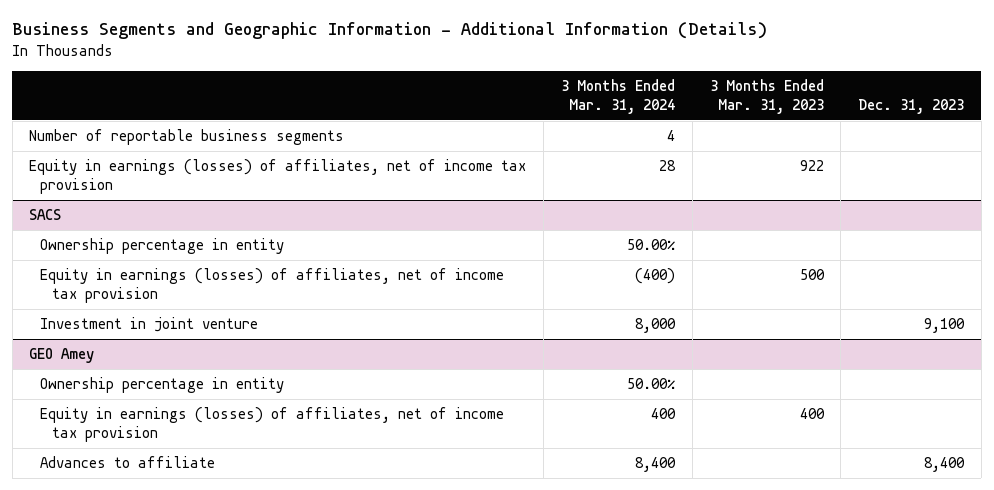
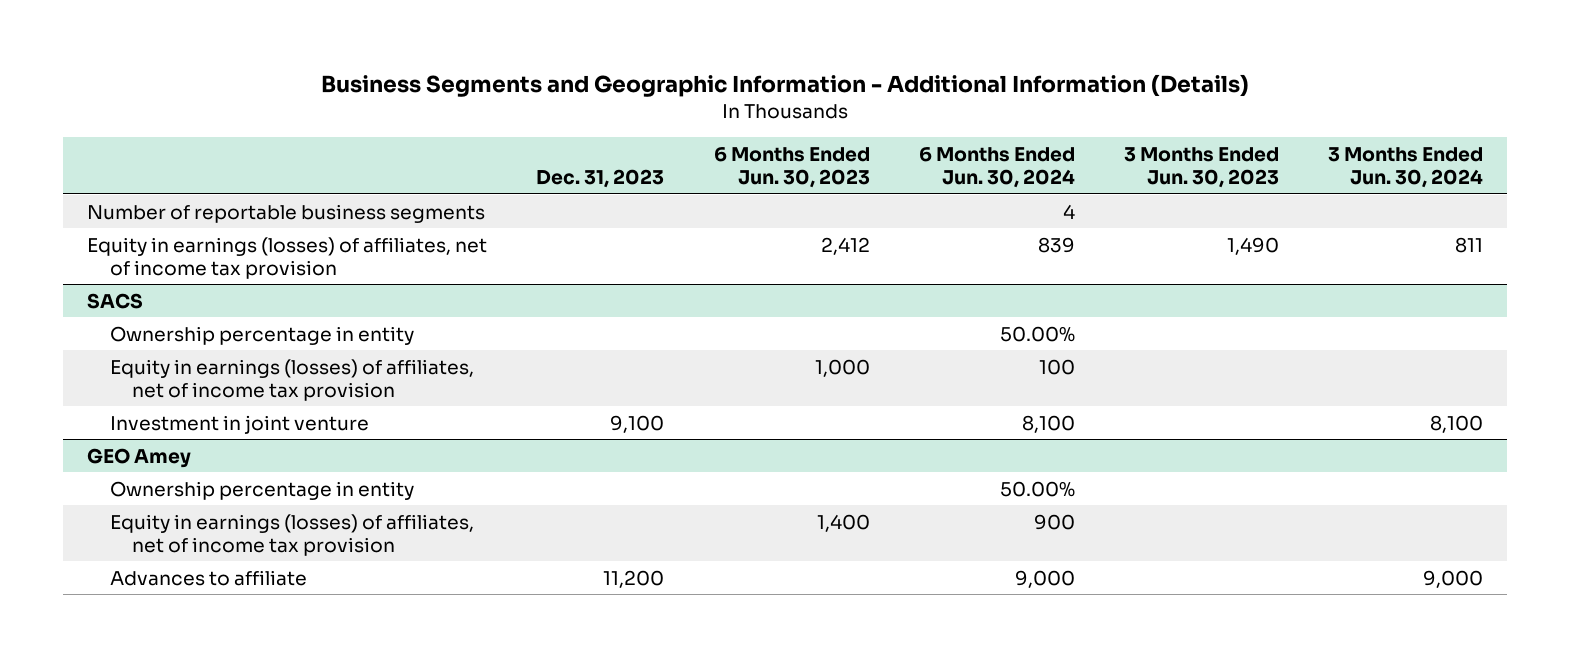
[560,78,675,114] 3 Months Ended Mar. 31, 2024 -> none
[709,78,824,114] 3 Months Ended Mar. 31, 2023 -> none
none -> [713,147,870,189] 6 Months Ended Jun. 30, 2023
none -> [918,147,1075,189] 6 Months Ended Jun. 30, 2024
none -> [1123,147,1279,189] 3 Months Ended Jun. 30, 2023
none -> [1327,147,1483,189] 3 Months Ended Jun. 30, 2024
[924,457,966,473] 8,400 -> [603,569,665,588] 11,200

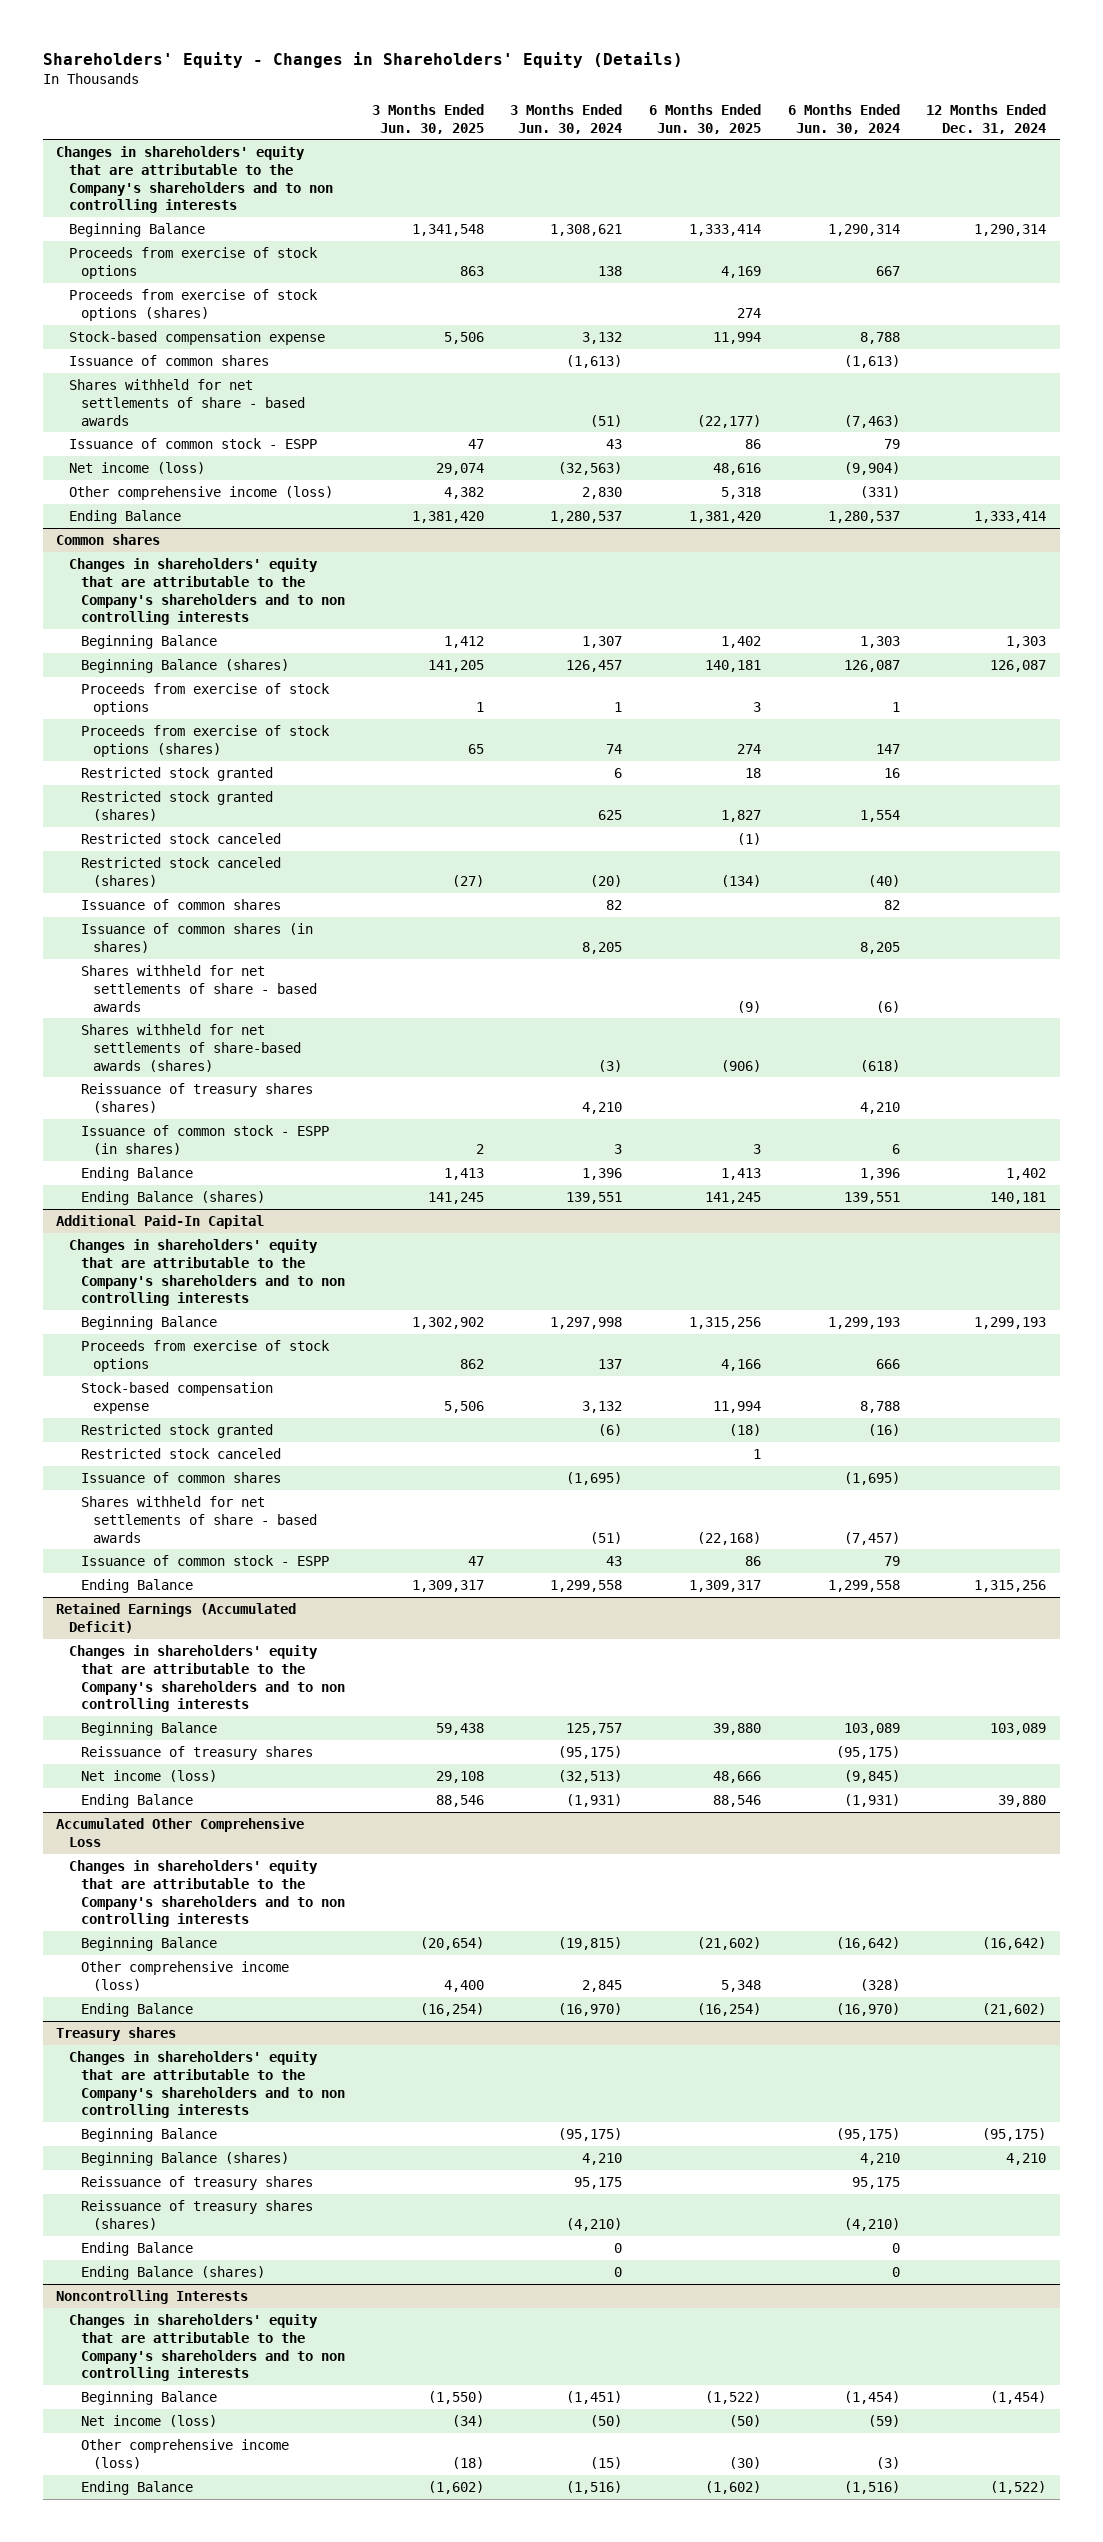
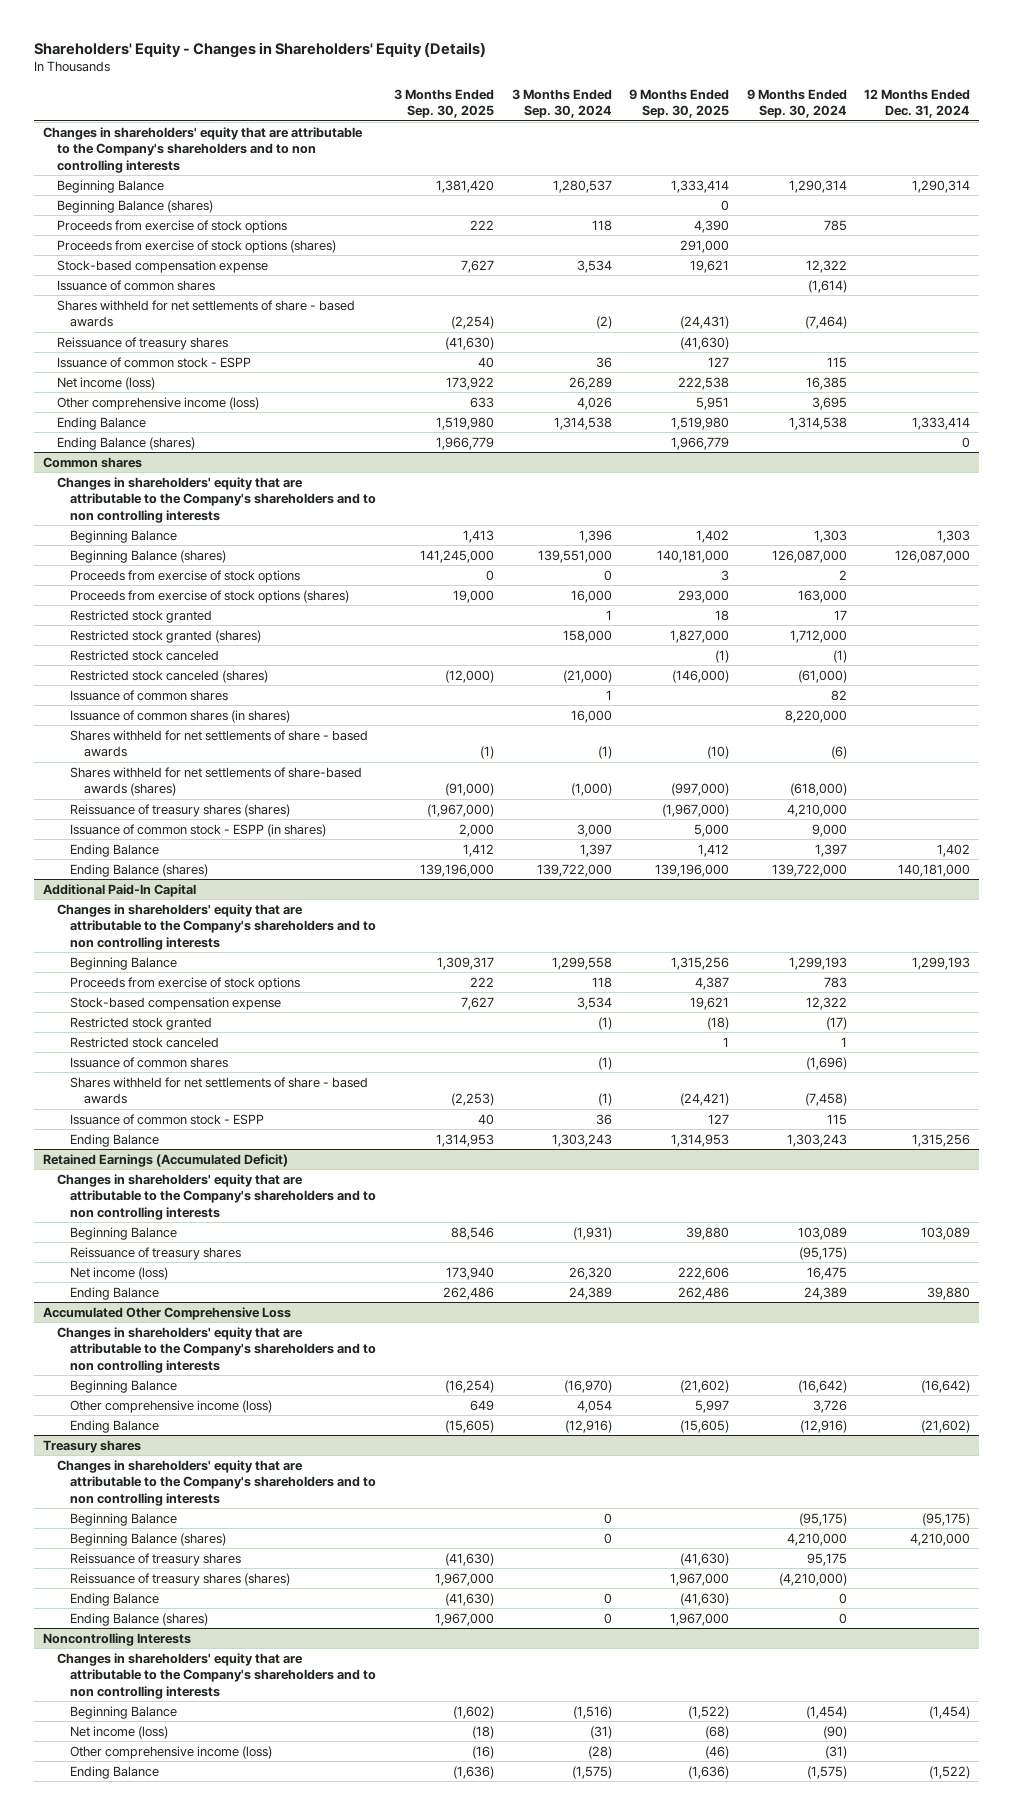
[371,103,484,134] 3 Months Ended Jun. 30, 2025 -> none
[510,103,623,134] 3 Months Ended Jun. 30, 2024 -> none
[648,103,761,134] 6 Months Ended Jun. 30, 2025 -> none
[787,103,900,134] 6 Months Ended Jun. 30, 2024 -> none
none -> [393,88,494,119] 3 Months Ended Sep. 30, 2025
none -> [511,88,612,119] 3 Months Ended Sep. 30, 2024
none -> [629,88,730,119] 9 Months Ended Sep. 30, 2025
none -> [746,88,847,119] 9 Months Ended Sep. 30, 2024
none -> [56,199,213,213] Beginning Balance (shares)
none -> [56,336,228,350] Reissuance of treasury shares
none -> [56,436,195,450] Ending Balance (shares)
[990,659,1047,672] 126,087 -> [895,549,971,563] 126,087,000
[990,1191,1047,1204] 140,181 -> [898,863,971,877] 140,181,000
[1006,2152,1047,2165] 4,210 -> [910,1532,971,1546] 4,210,000

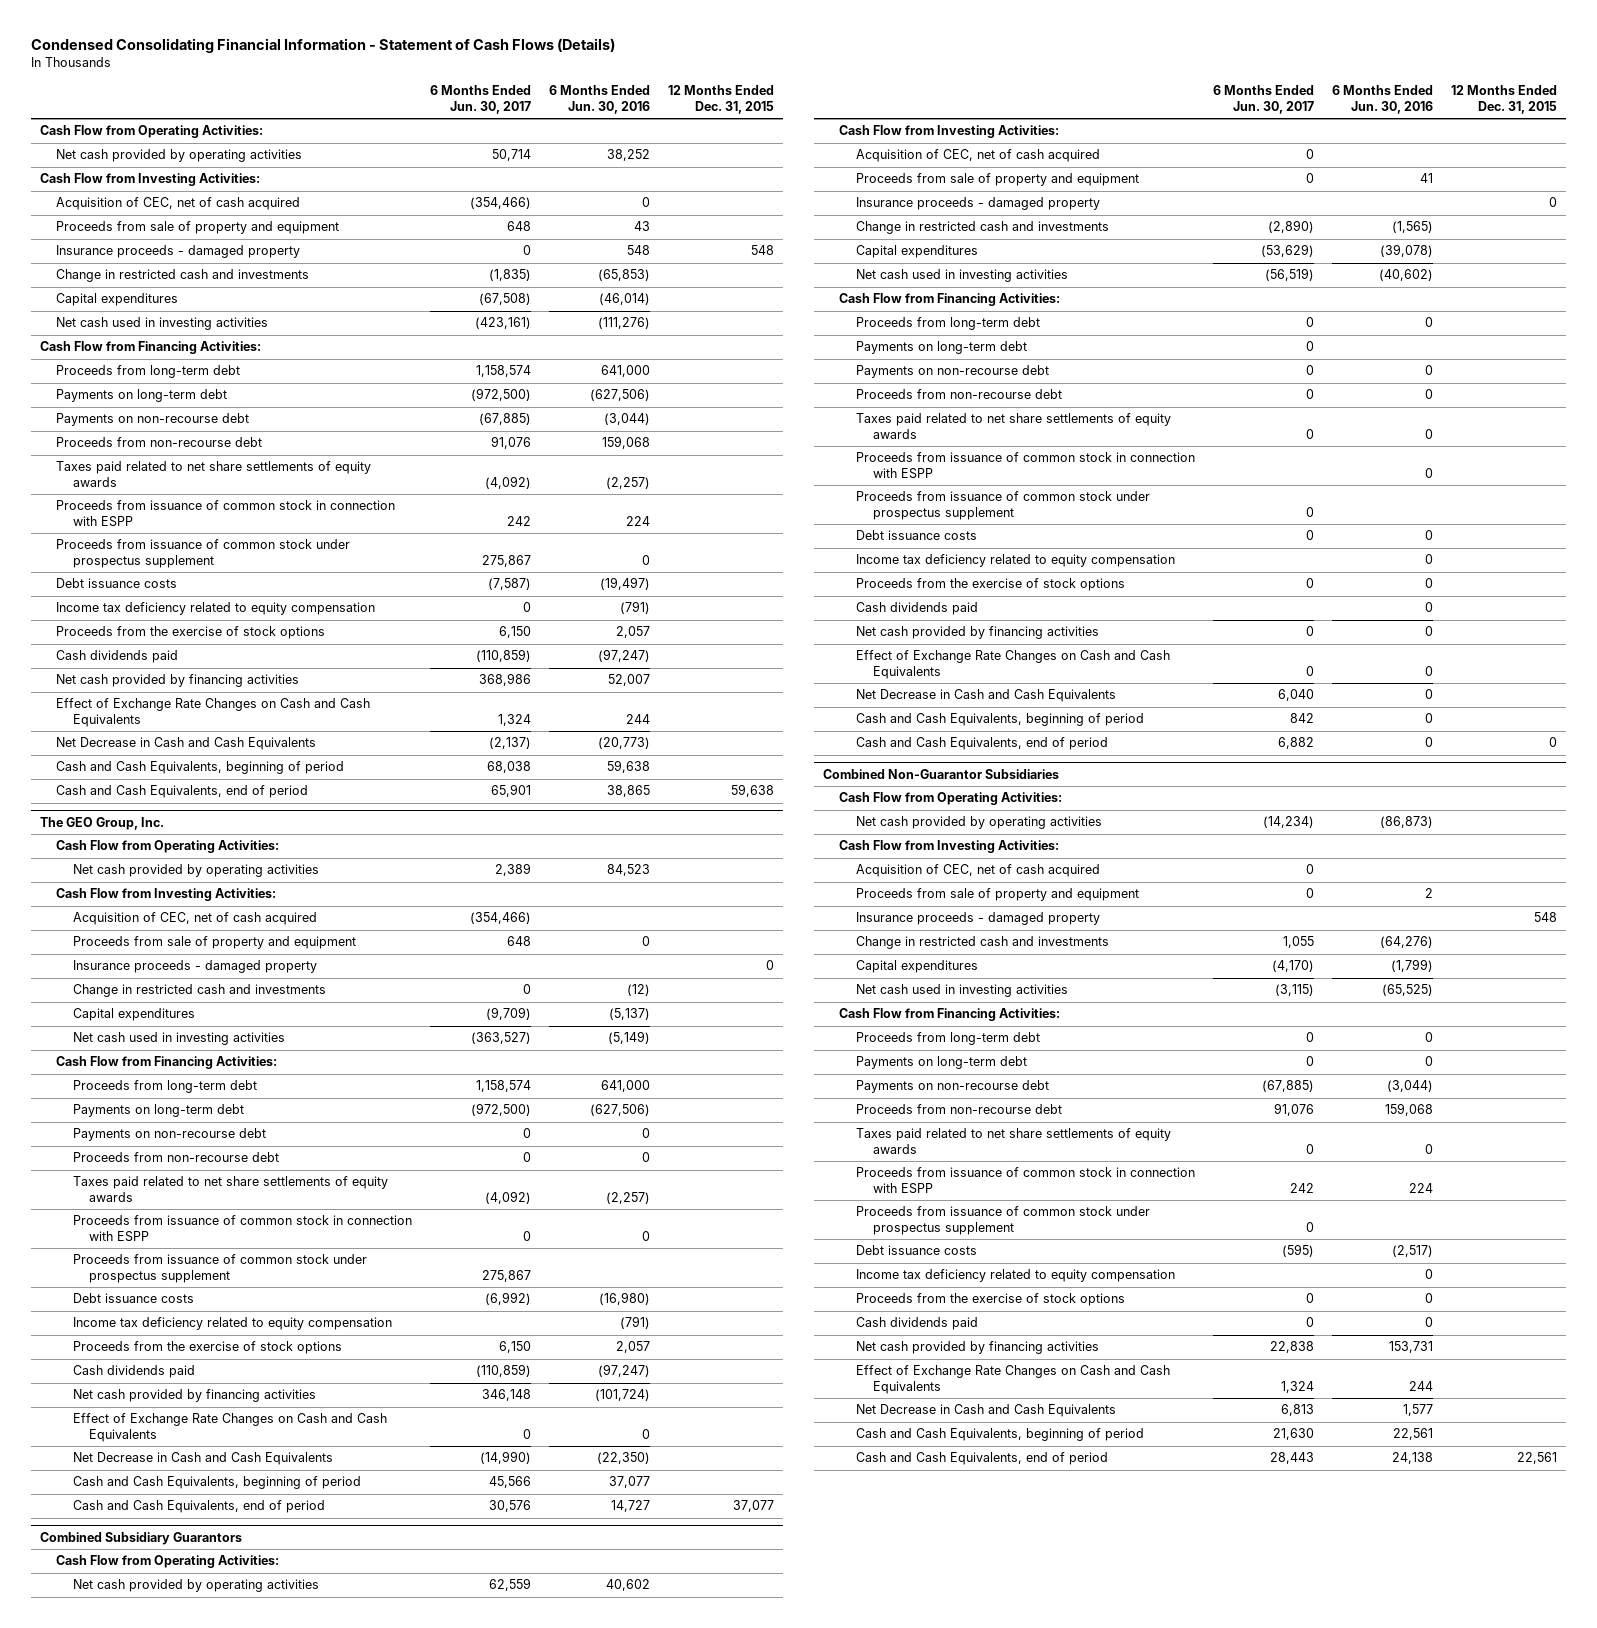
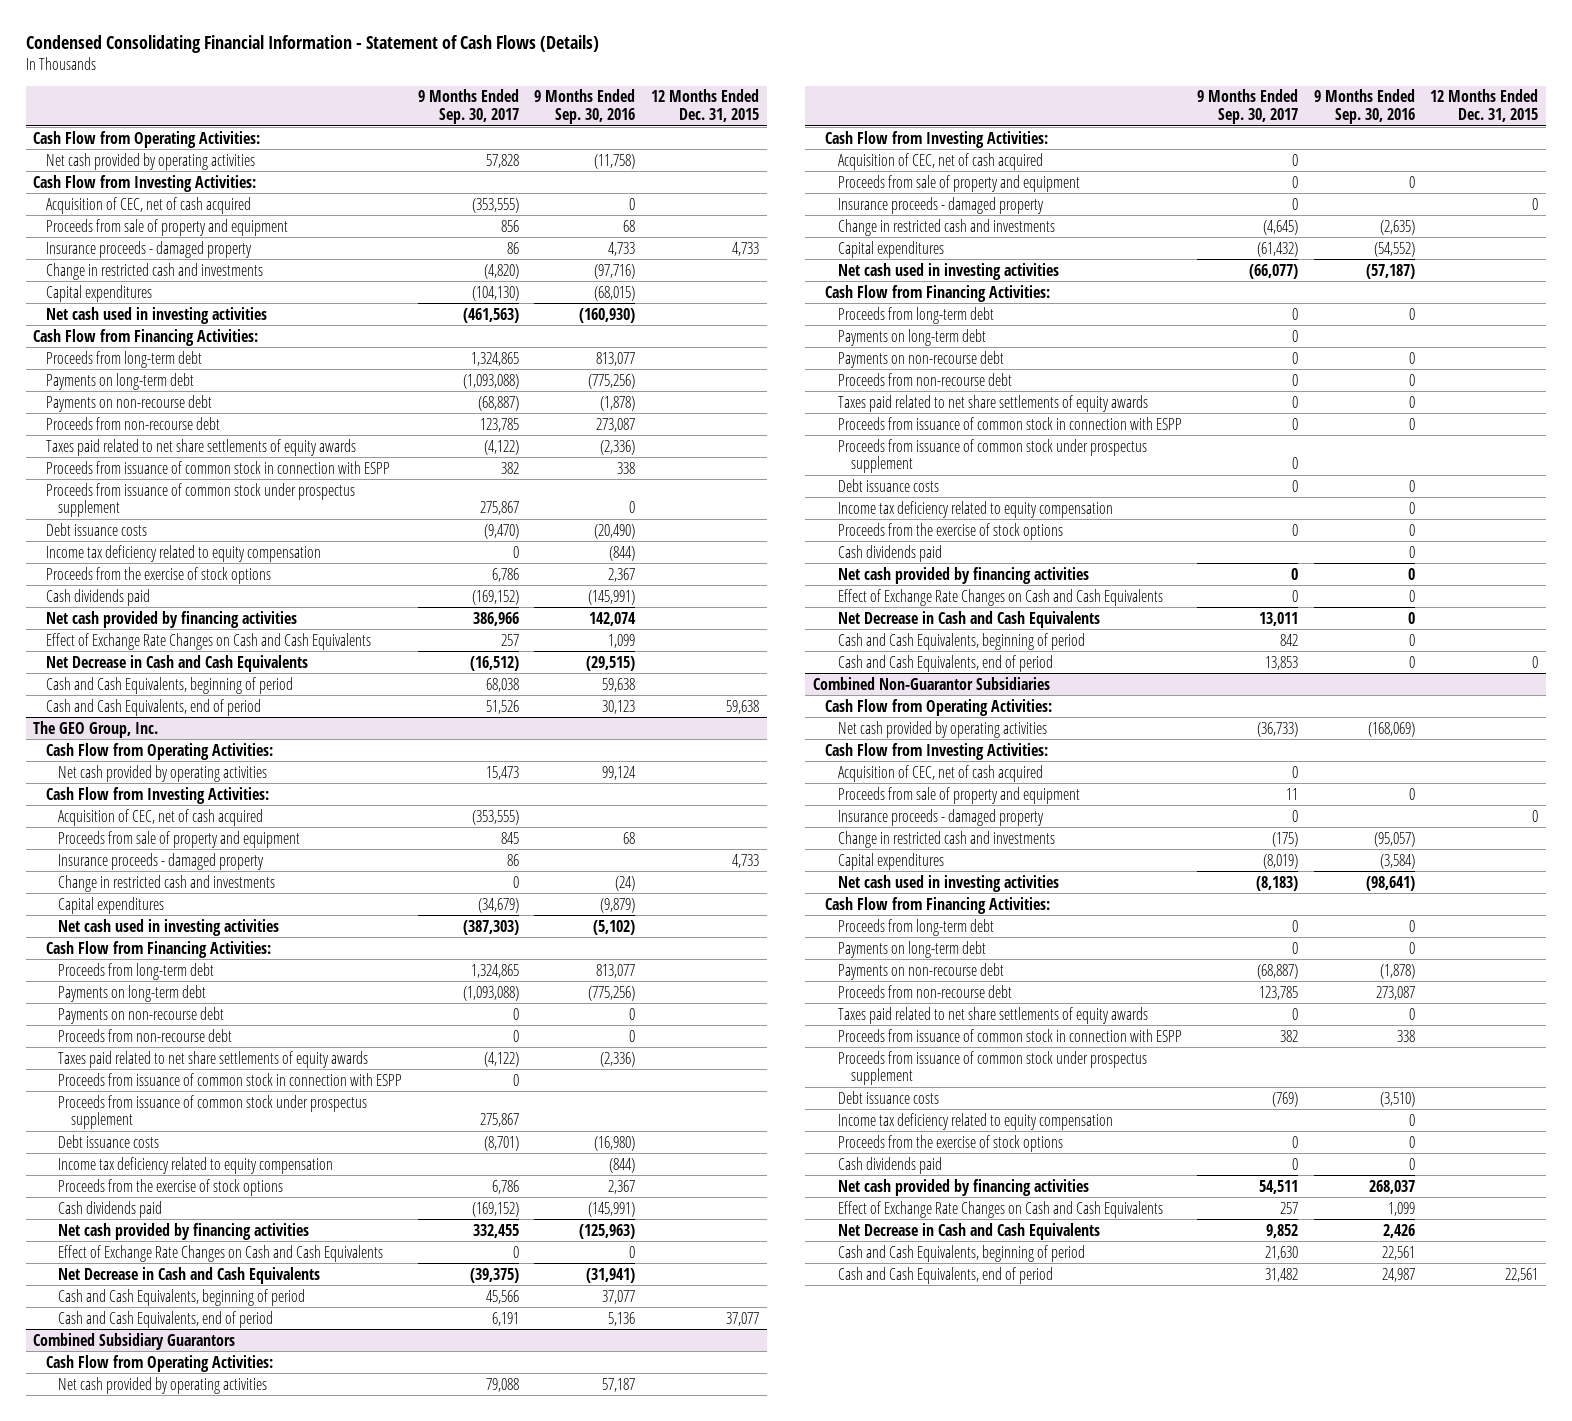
[429,85,531,114] 6 Months Ended Jun. 30, 2017 -> none
[548,85,650,114] 6 Months Ended Jun. 30, 2016 -> none
none -> [417,89,519,125] 9 Months Ended Sep. 30, 2017
none -> [534,89,636,125] 9 Months Ended Sep. 30, 2016
[750,245,774,256] 548 -> [731,241,759,256] 4,733
[765,960,774,971] 0 -> [731,853,759,868] 4,733
[1534,912,1558,923] 548 -> [1532,809,1539,822] 0

